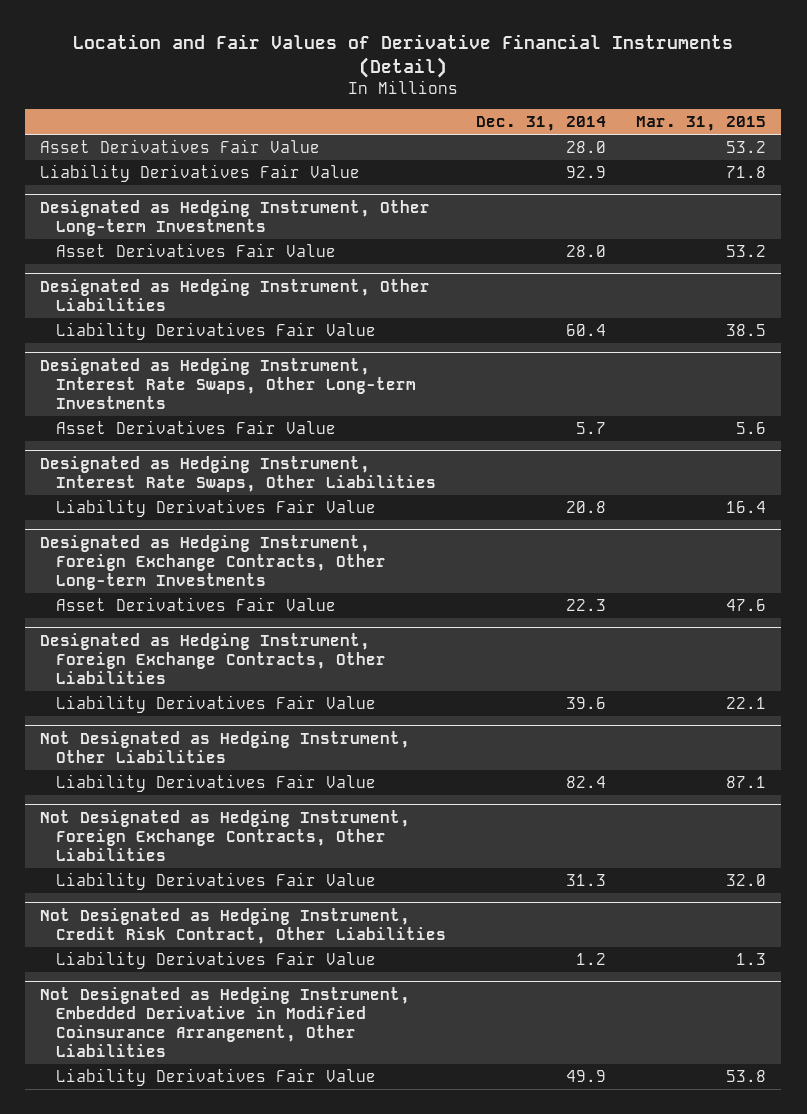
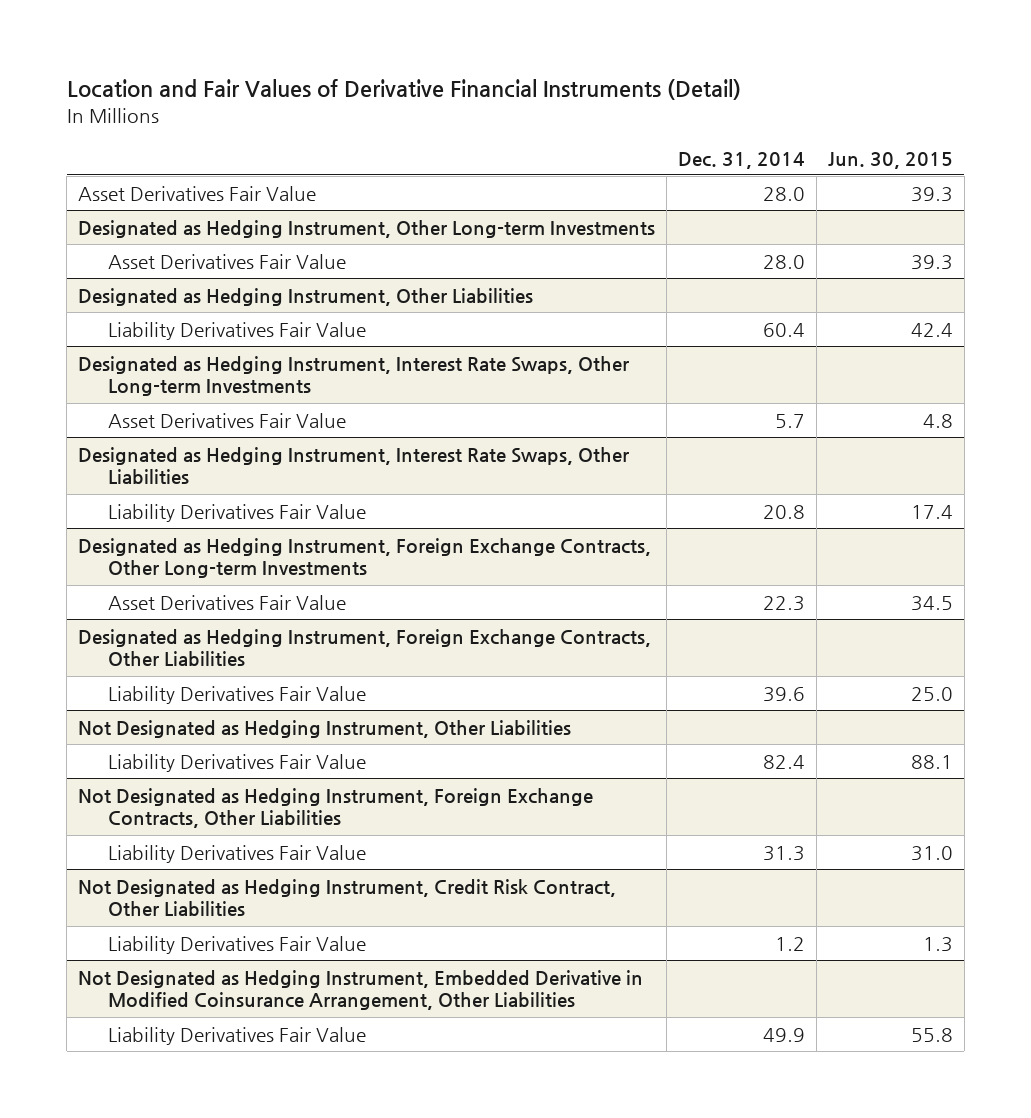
[636,116,767,132] Mar. 31, 2015 -> none
none -> [827,151,953,169] Jun. 30, 2015
[40,163,361,182] Liability Derivatives Fair Value -> none

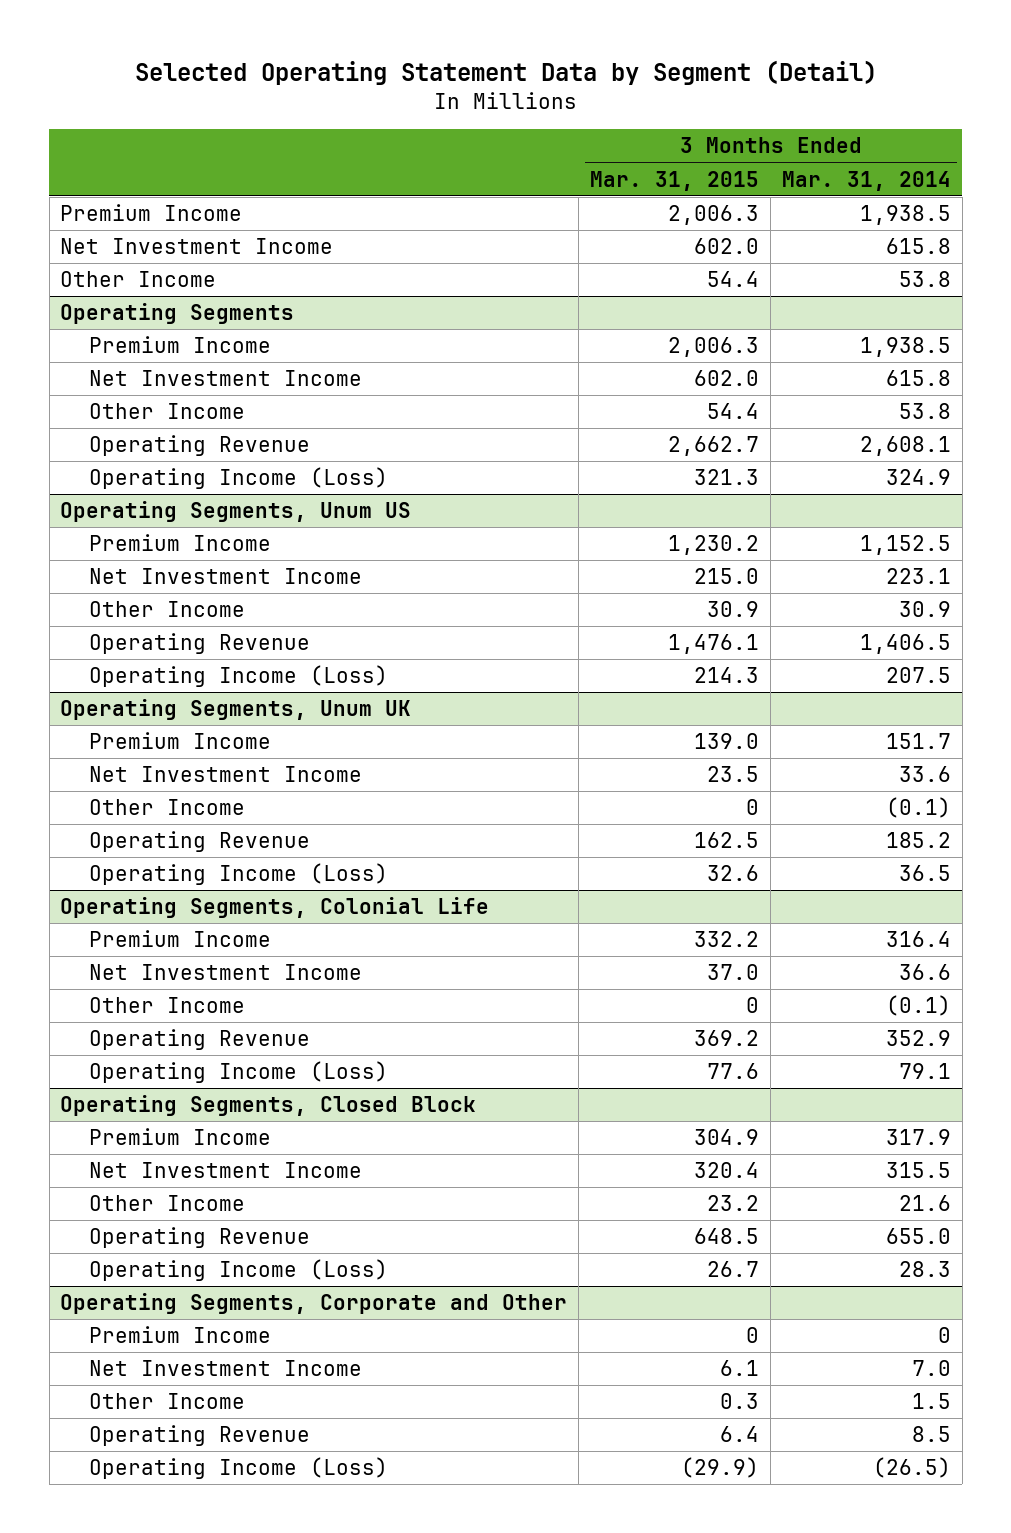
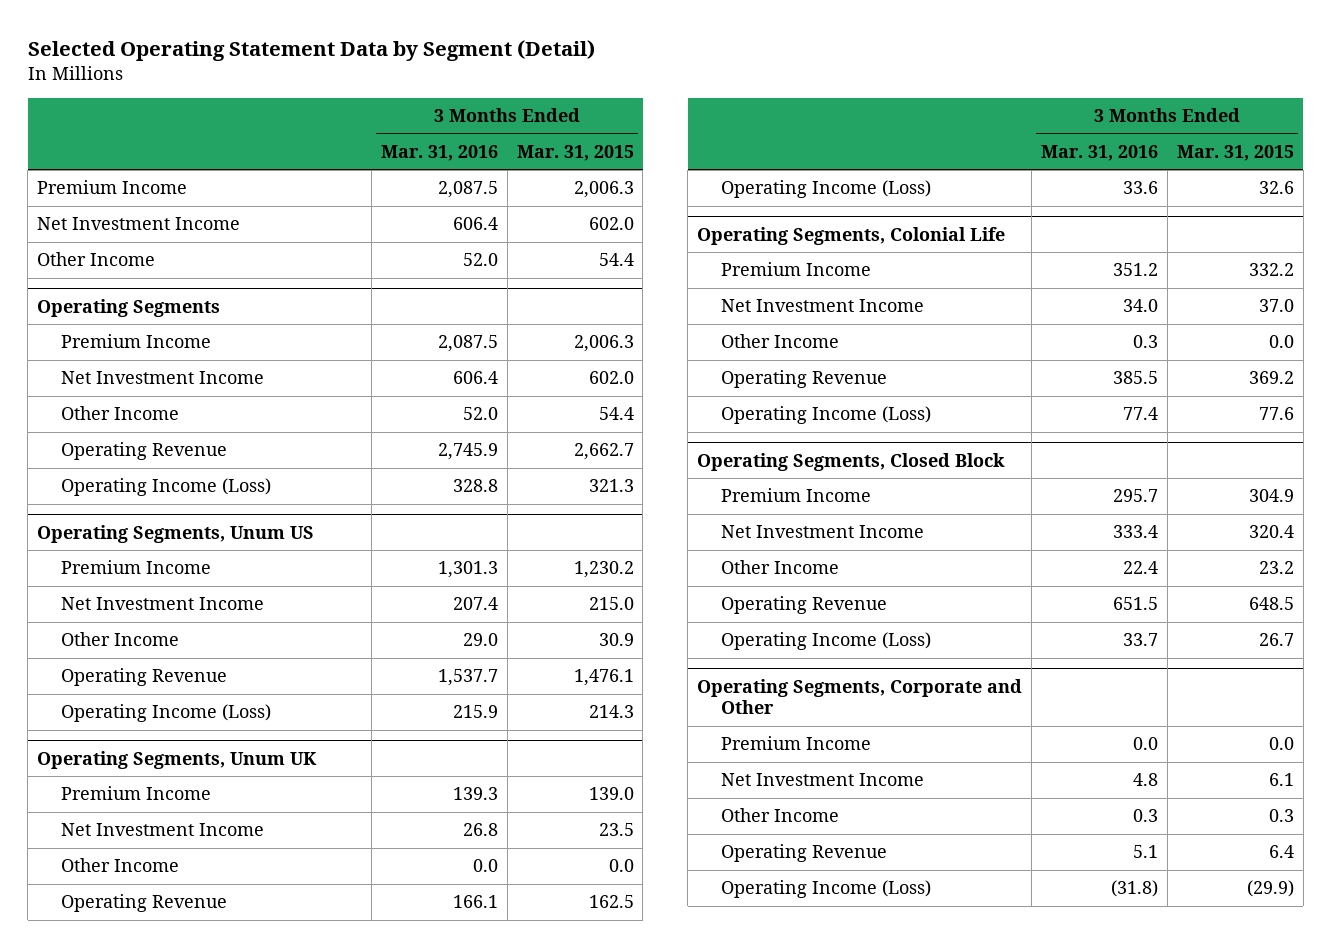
[781,170,951,191] Mar. 31, 2014 -> none
none -> [380,144,498,161] Mar. 31, 2016
[746,799,760,816] 0 -> [608,859,634,873] 0.0
[746,997,760,1014] 0 -> [1268,335,1294,349] 0.0
[746,1327,760,1344] 0 -> [1268,737,1294,751] 0.0

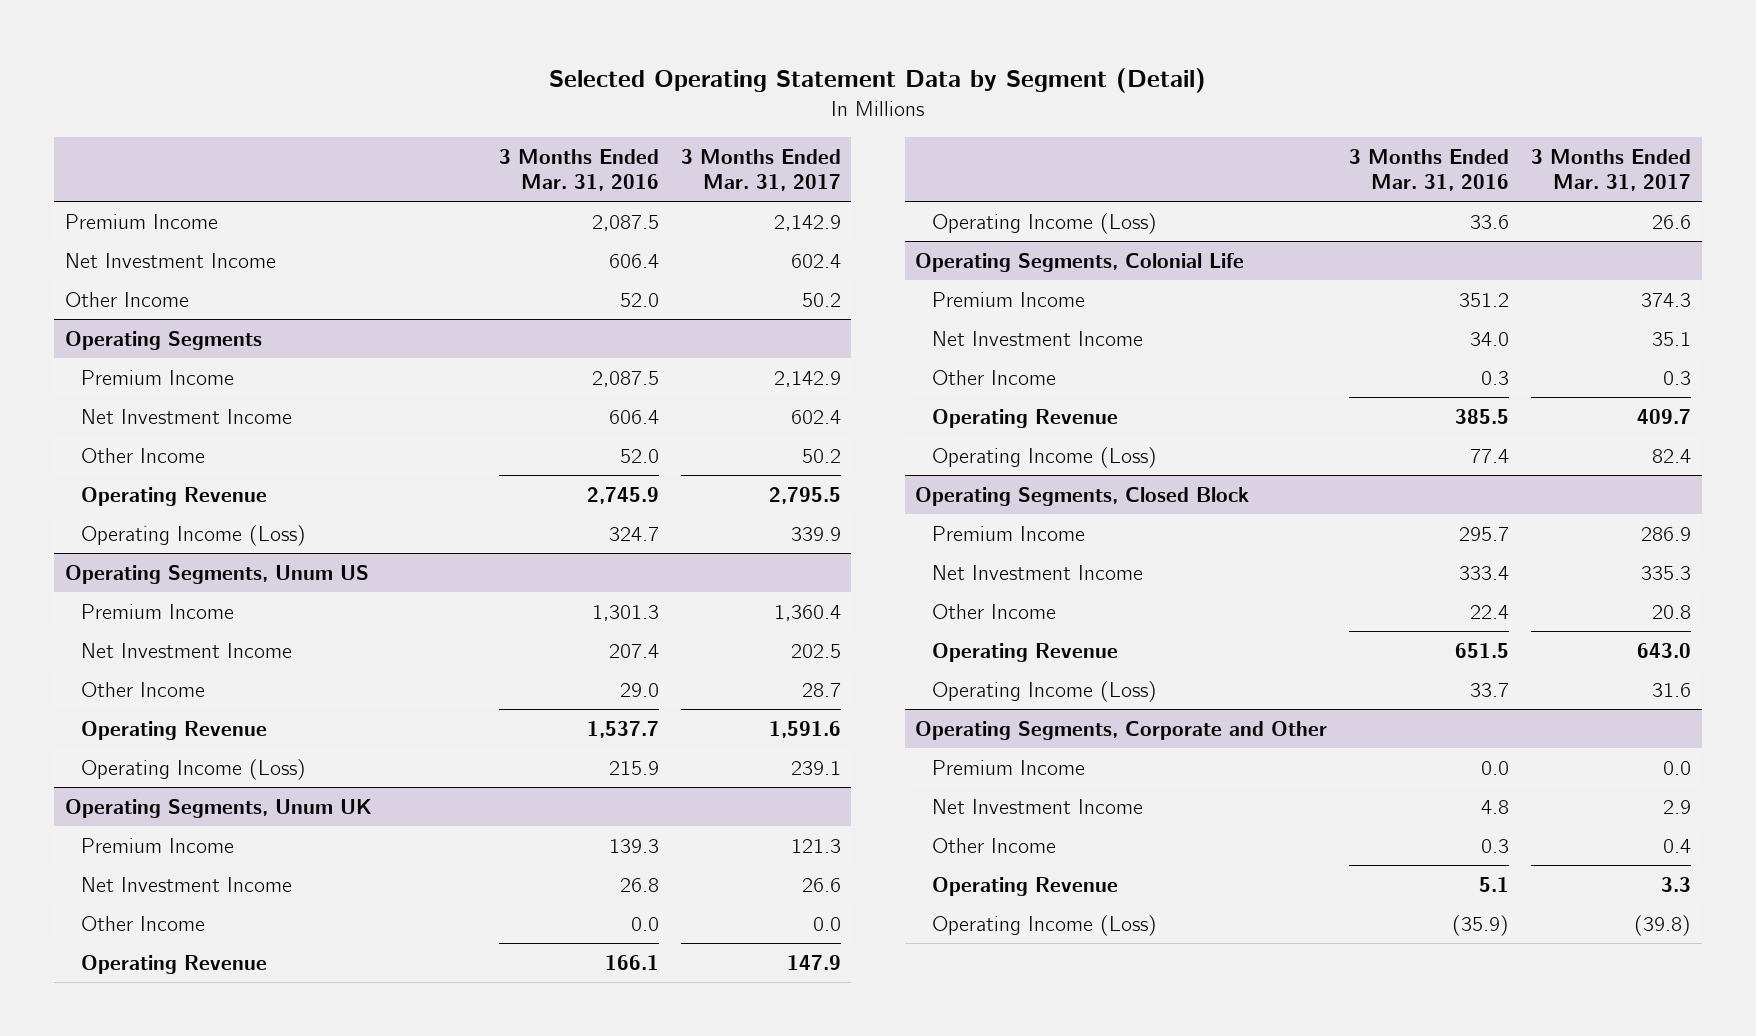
[516,144,634,161] Mar. 31, 2015 -> none
none -> [680,148,841,192] 3 Months Ended Mar. 31, 2017
[452,479,498,493] 328.8 -> [608,526,659,541] 324.7
[1111,880,1159,898] (31.8) -> [1452,914,1510,936] (35.9)

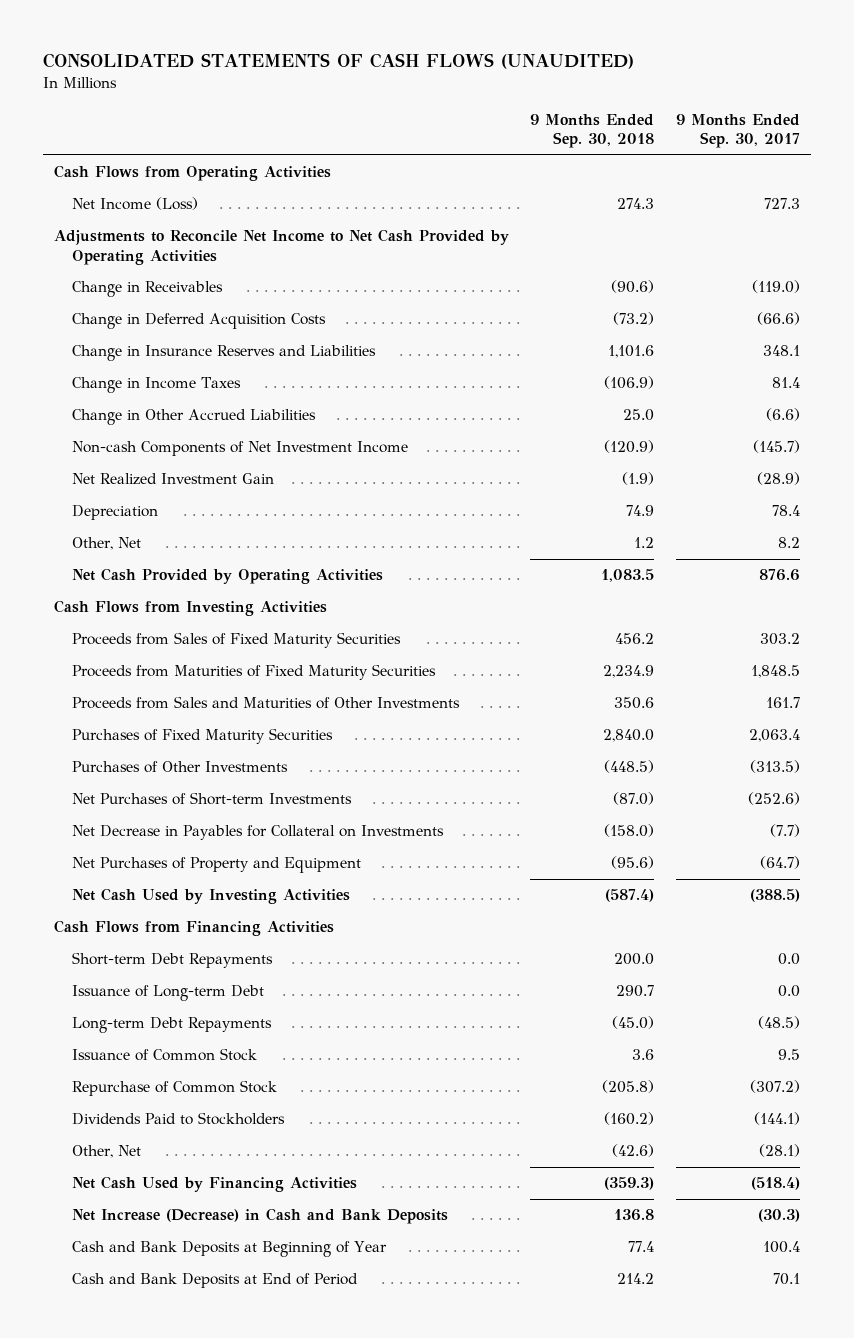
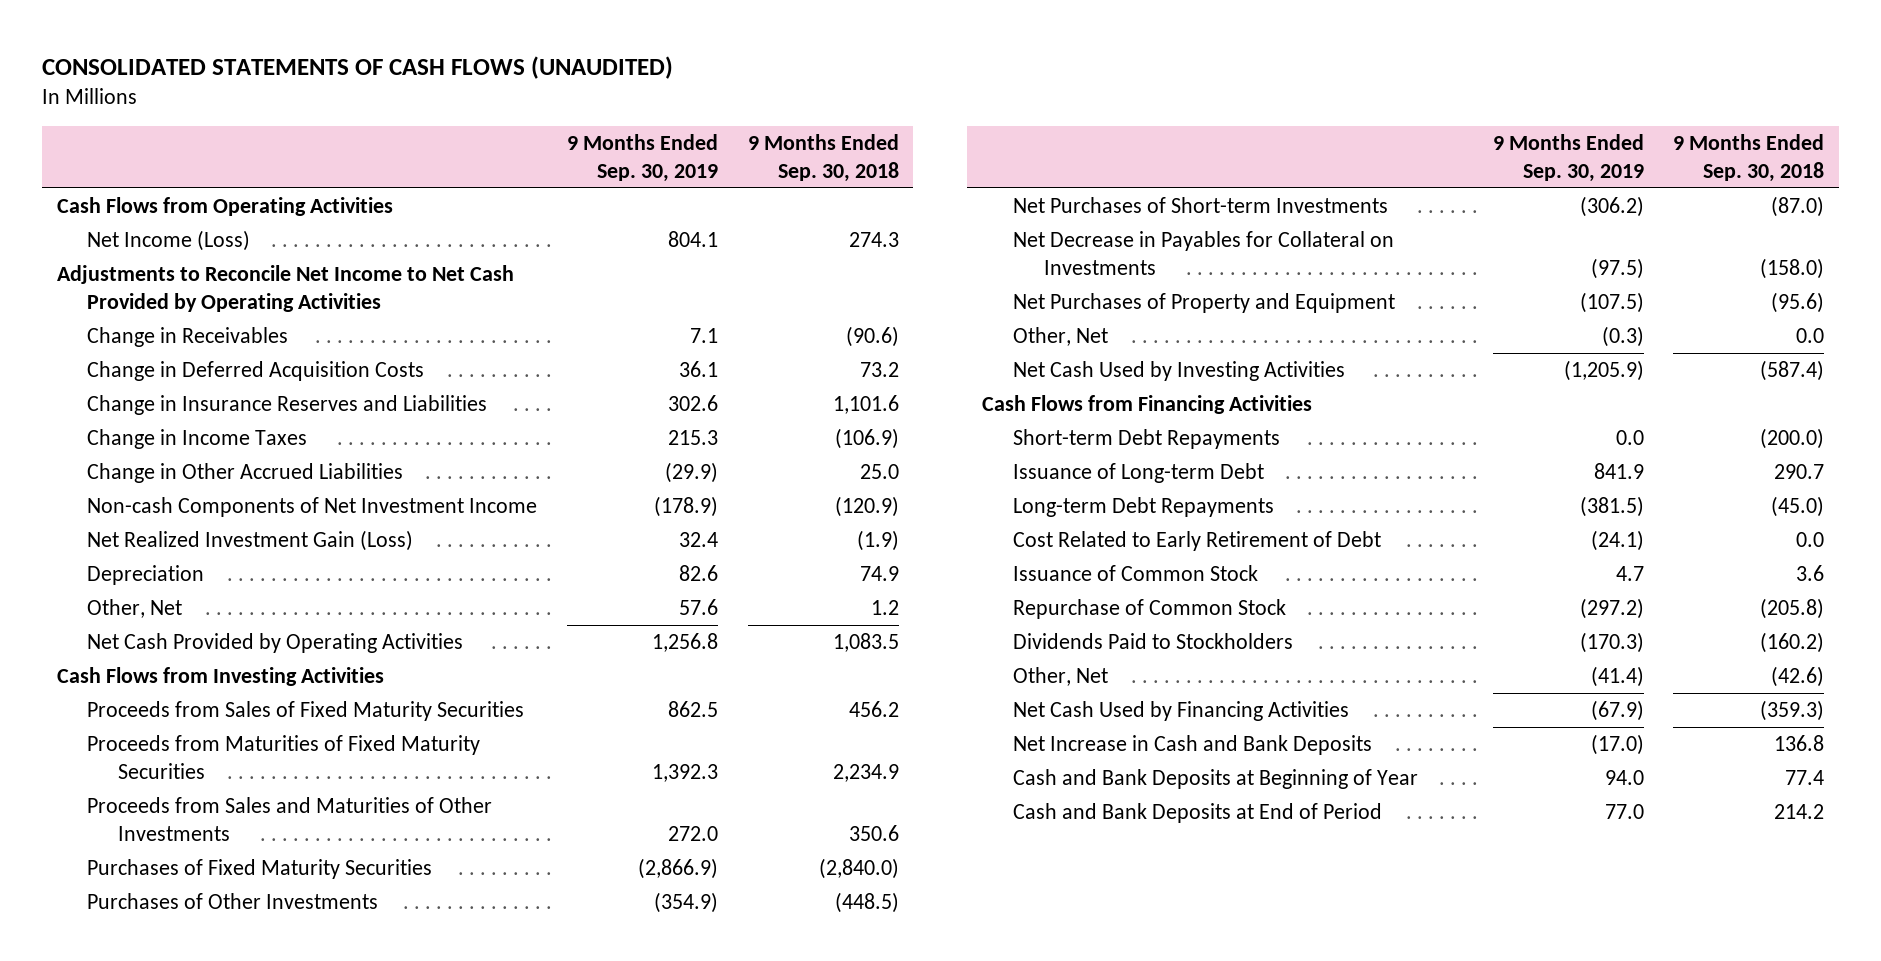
[675,113,800,149] 9 Months Ended Sep. 30, 2017 -> none
none -> [566,133,718,182] 9 Months Ended Sep. 30, 2019
[613,312,655,326] (73.2) -> [859,362,899,378] 73.2
[72,473,275,486] Net Realized Investment Gain -> [87,530,414,552] Net Realized Investment Gain (Loss)
[603,729,655,743] 2,840.0 -> [818,858,899,880] (2,840.0)
none -> [1012,327,1108,347] Other, Net
[614,953,655,966] 200.0 -> [1760,428,1825,450] (200.0)
none -> [1012,531,1381,552] Cost Related to Early Retirement of Debt
[72,1208,449,1225] Net Increase (Decrease) in Cash and Bank Deposits -> [1012,735,1372,756] Net Increase in Cash and Bank Deposits

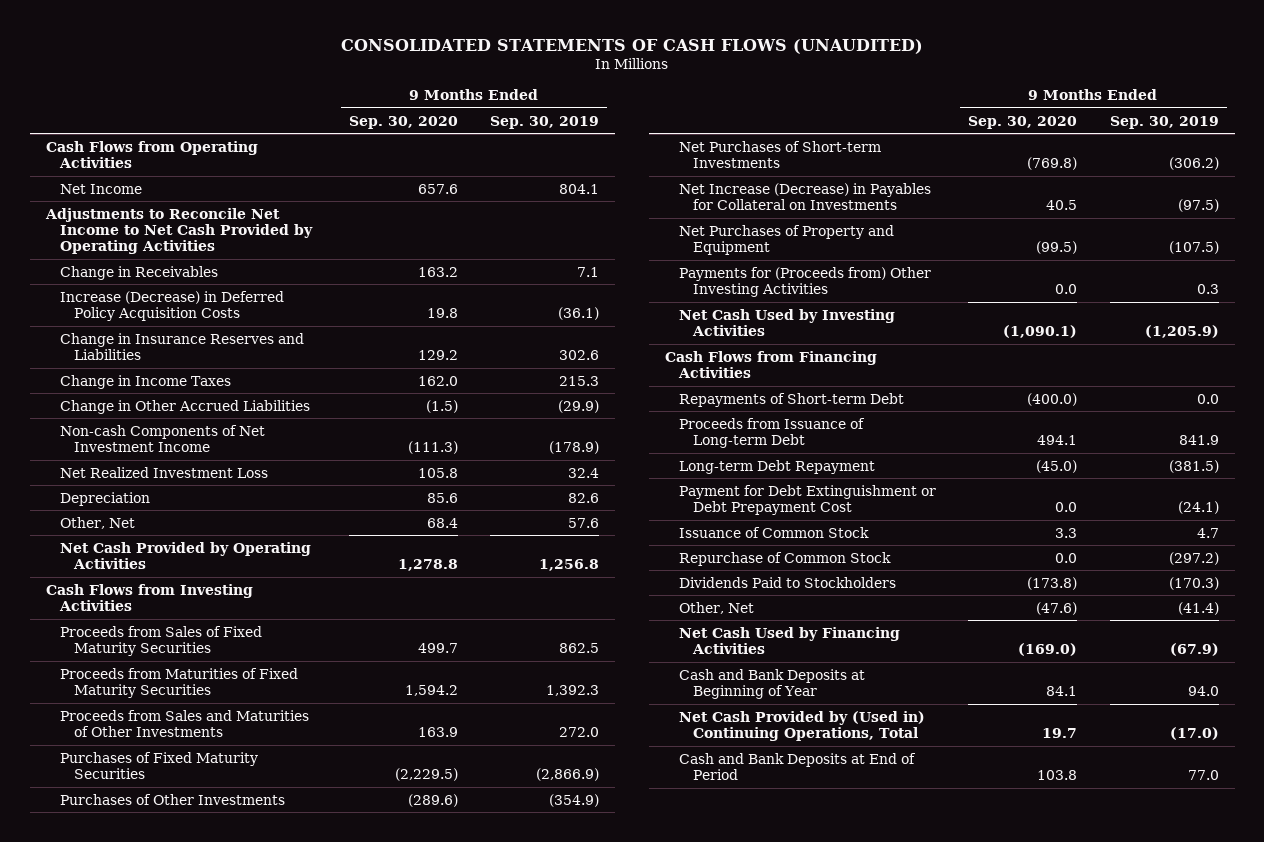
[747,133,899,182] 9 Months Ended Sep. 30, 2018 -> none
none -> [349,115,459,129] Sep. 30, 2020
[87,230,251,252] Net Income (Loss) -> [59,183,142,194] Net Income
[87,361,425,382] Change in Deferred Acquisition Costs -> [59,290,284,321] Increase (Decrease) in Deferred Policy Acquisition Costs
[678,361,718,378] 36.1 -> [558,306,600,320] (36.1)
[87,530,414,552] Net Realized Investment Gain (Loss) -> [59,466,268,478] Net Realized Investment Loss
[1012,231,1394,275] Net Decrease in Payables for Collateral on Investments -> [679,182,932,210] Net Increase (Decrease) in Payables for Collateral on Investments
[1012,327,1108,347] Other, Net -> none
none -> [679,266,932,297] Payments for (Proceeds from) Other Investing Activities
[1012,429,1280,450] Short-term Debt Repayments -> [679,392,905,407] Repayments of Short-term Debt
[1012,463,1264,484] Issuance of Long-term Debt -> [679,417,866,448] Proceeds from Issuance of Long-term Debt
[1012,497,1274,518] Long-term Debt Repayments -> [679,459,876,474] Long-term Debt Repayment
[1012,531,1381,552] Cost Related to Early Retirement of Debt -> [679,484,937,515] Payment for Debt Extinguishment or Debt Prepayment Cost
[1012,735,1372,756] Net Increase in Cash and Bank Deposits -> none
none -> [679,710,926,741] Net Cash Provided by (Used in) Continuing Operations, Total

